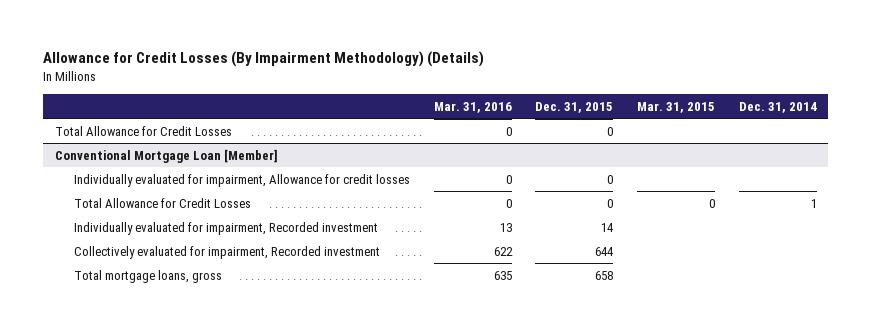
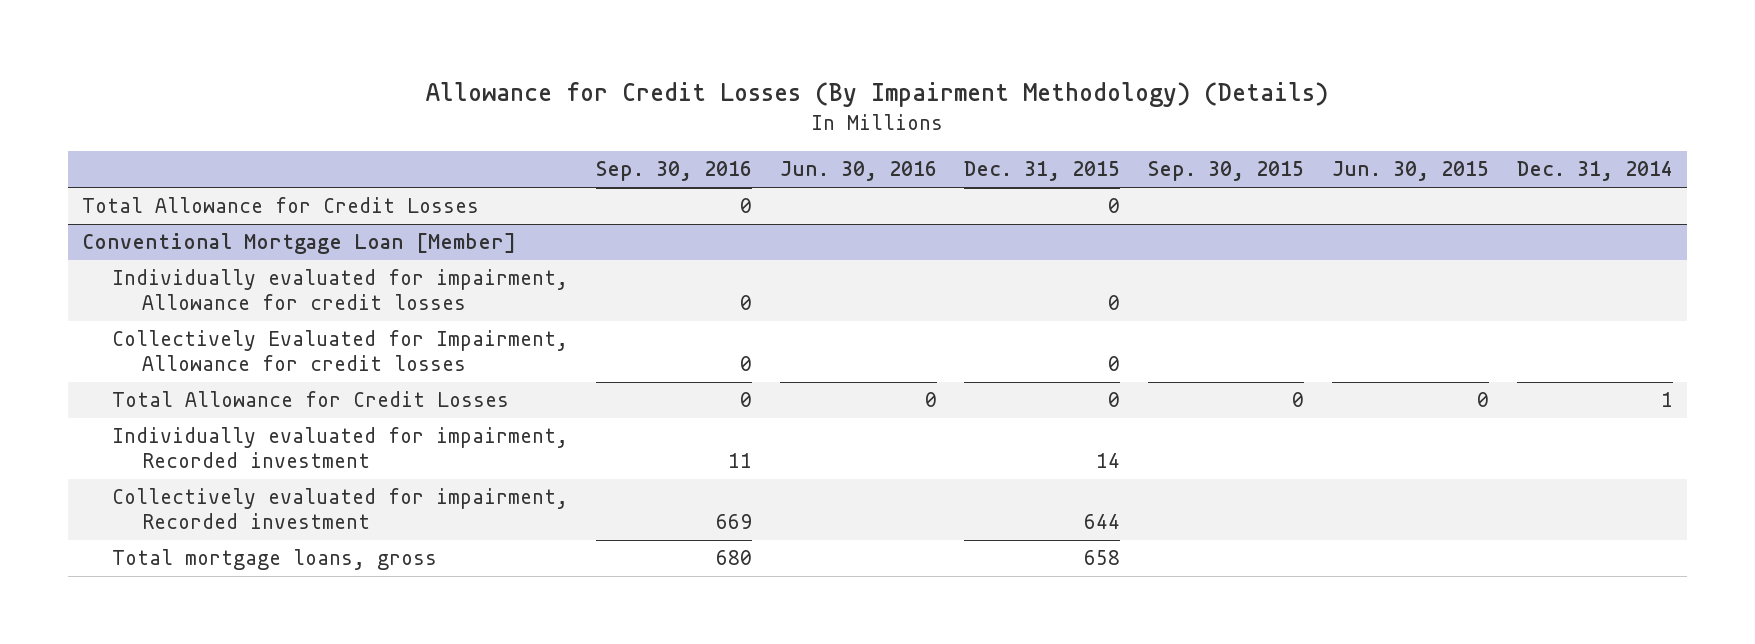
[433,101,512,113] Mar. 31, 2016 -> none
[636,101,715,113] Mar. 31, 2015 -> none
none -> [595,161,752,182] Sep. 30, 2016
none -> [779,161,937,182] Jun. 30, 2016
none -> [1148,161,1305,182] Sep. 30, 2015
none -> [1332,161,1490,182] Jun. 30, 2015
none -> [111,330,568,371] Collectively Evaluated for Impairment, Allowance for credit losses

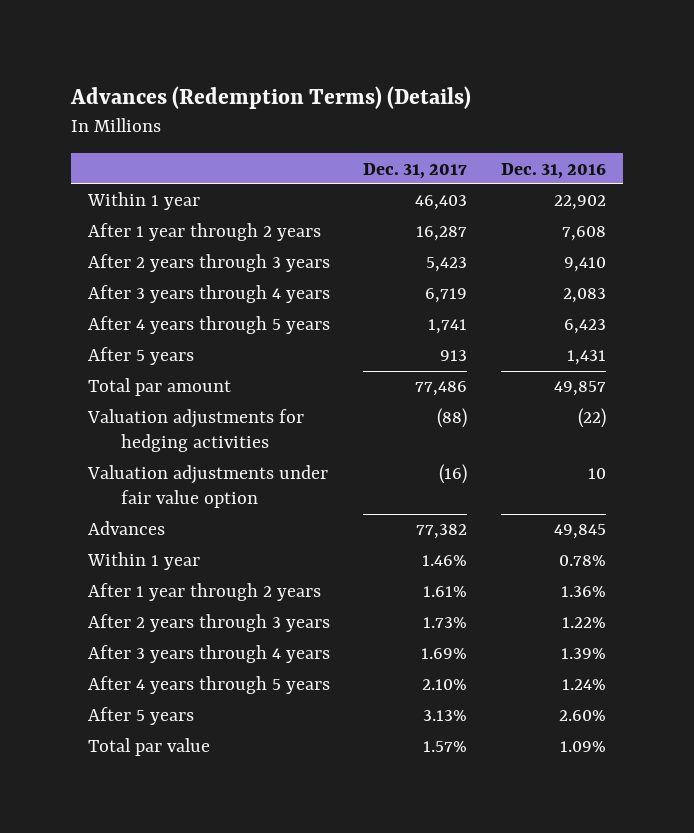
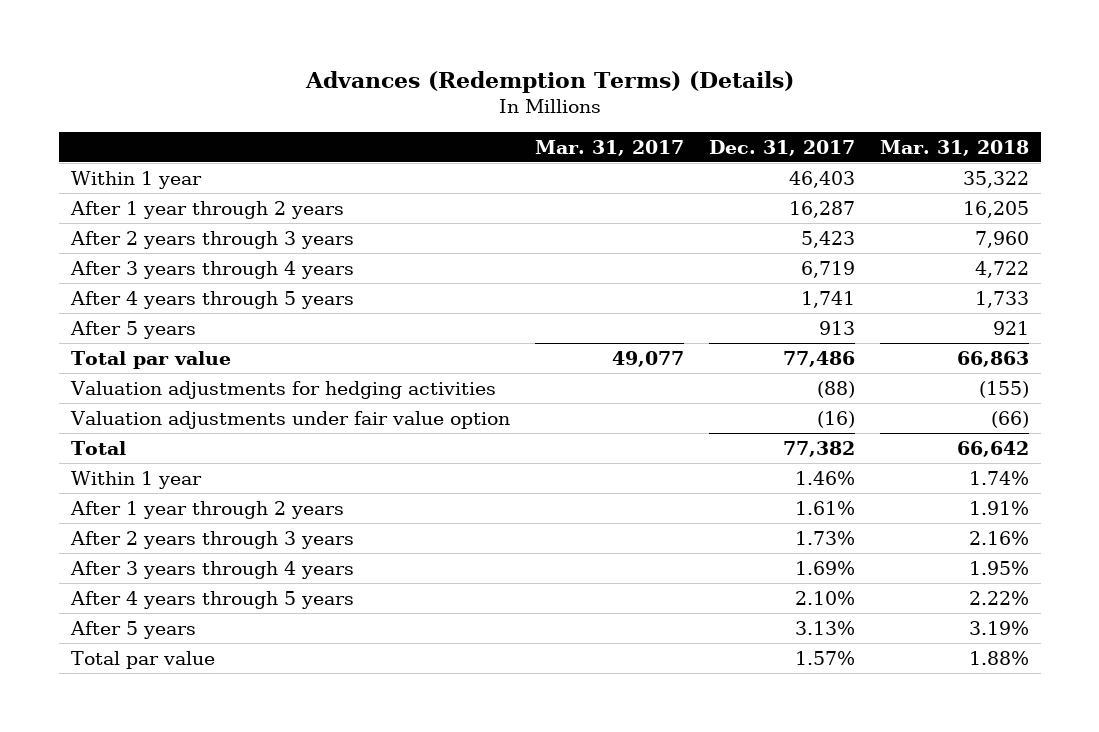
[500,162,606,179] Dec. 31, 2016 -> none
none -> [534,139,684,156] Mar. 31, 2017
none -> [879,139,1029,156] Mar. 31, 2018
[87,378,231,397] Total par amount -> [70,350,231,369] Total par value
[87,521,165,536] Advances -> [70,440,126,455] Total

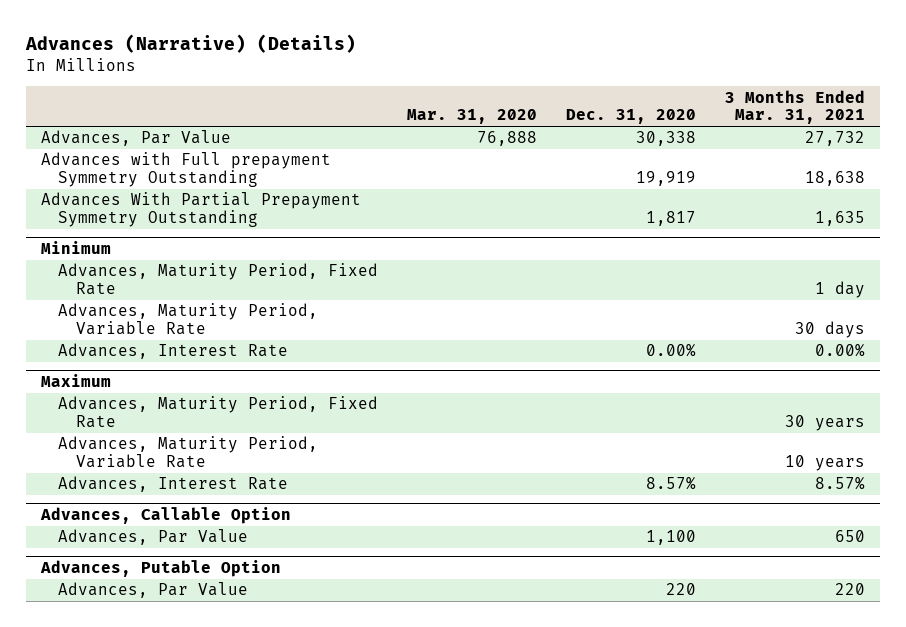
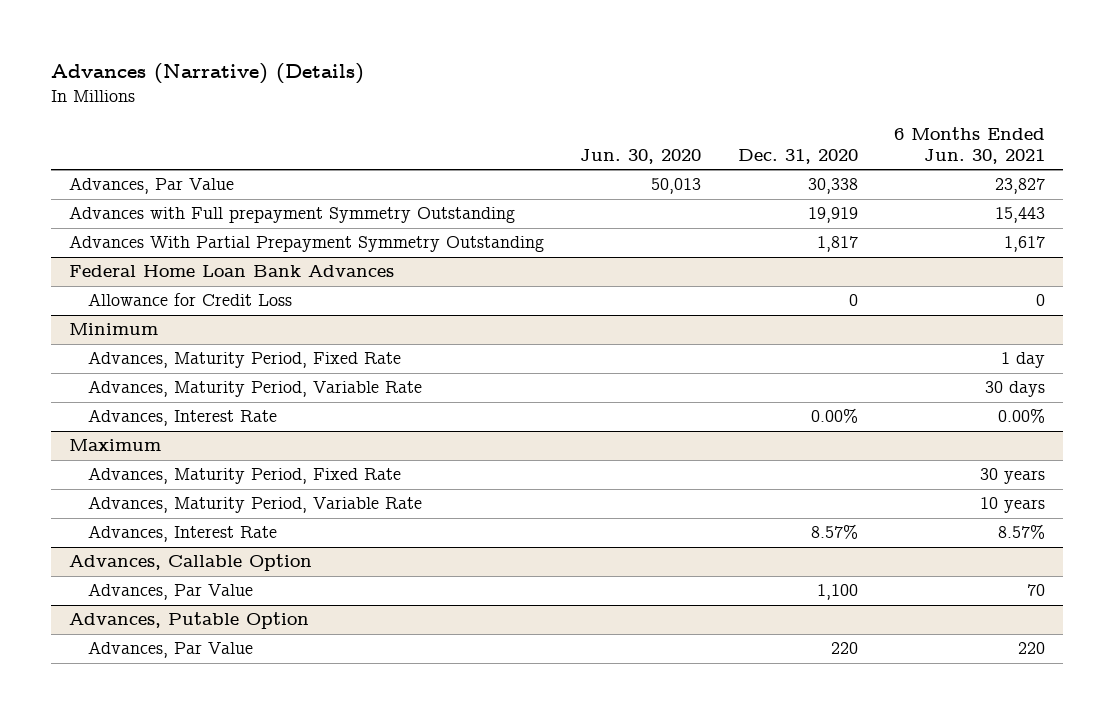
[407,109,538,125] Mar. 31, 2020 -> none
[725,89,866,125] 3 Months Ended Mar. 31, 2021 -> none
none -> [580,148,702,164] Jun. 30, 2020
none -> [893,126,1045,164] 6 Months Ended Jun. 30, 2021
none -> [69,265,395,278] Federal Home Loan Bank Advances
none -> [87,293,292,307] Allowance for Credit Loss

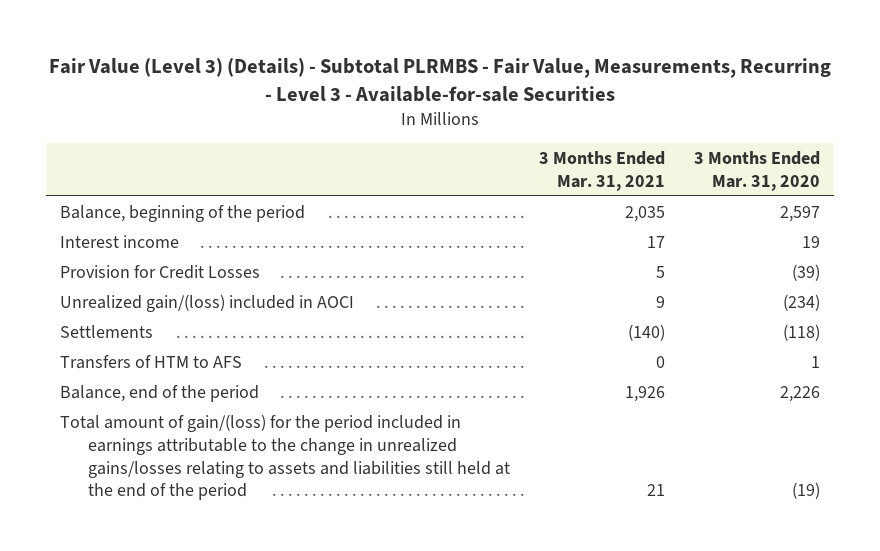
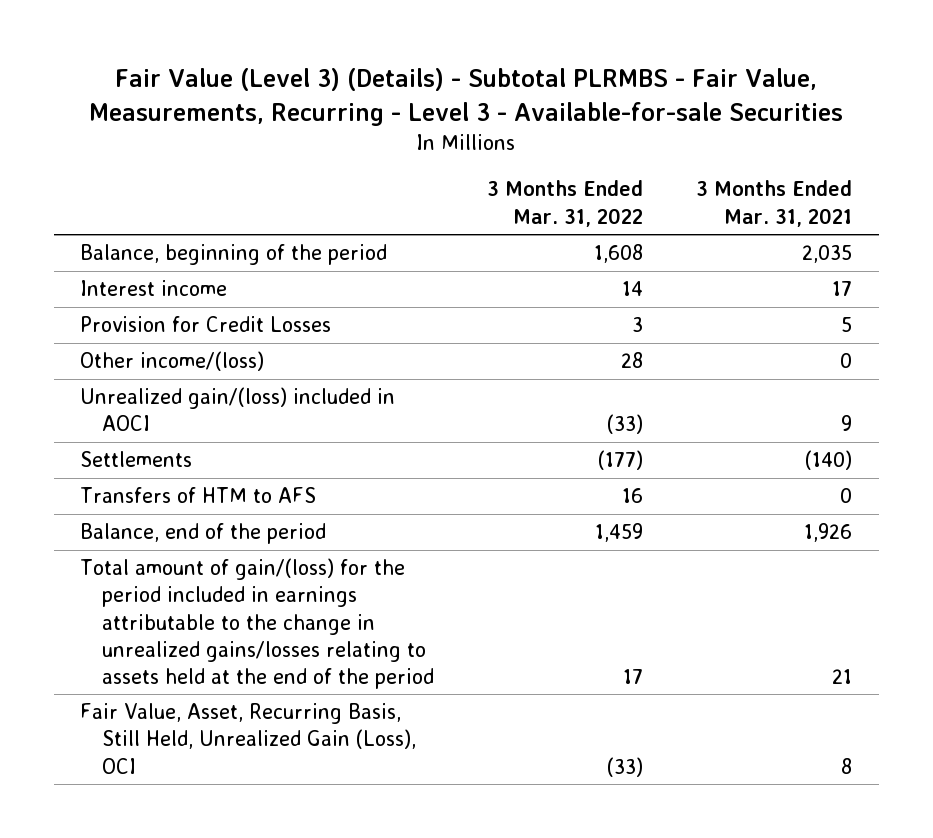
[693,150,820,191] 3 Months Ended Mar. 31, 2020 -> none
none -> [487,180,644,227] 3 Months Ended Mar. 31, 2022
none -> [80,351,265,372] Other income/(loss)
[60,413,510,501] Total amount of gain/(loss) for the period included in earnings attributable to the change in unrealized gains/losses relating to assets and liabilities still held at the end of the period -> [80,558,434,689] Total amount of gain/(loss) for the period included in earnings attributable to the change in unrealized gains/losses relating to assets held at the end of the period
none -> [80,703,416,774] Fair Value, Asset, Recurring Basis, Still Held, Unrealized Gain (Loss), OCI

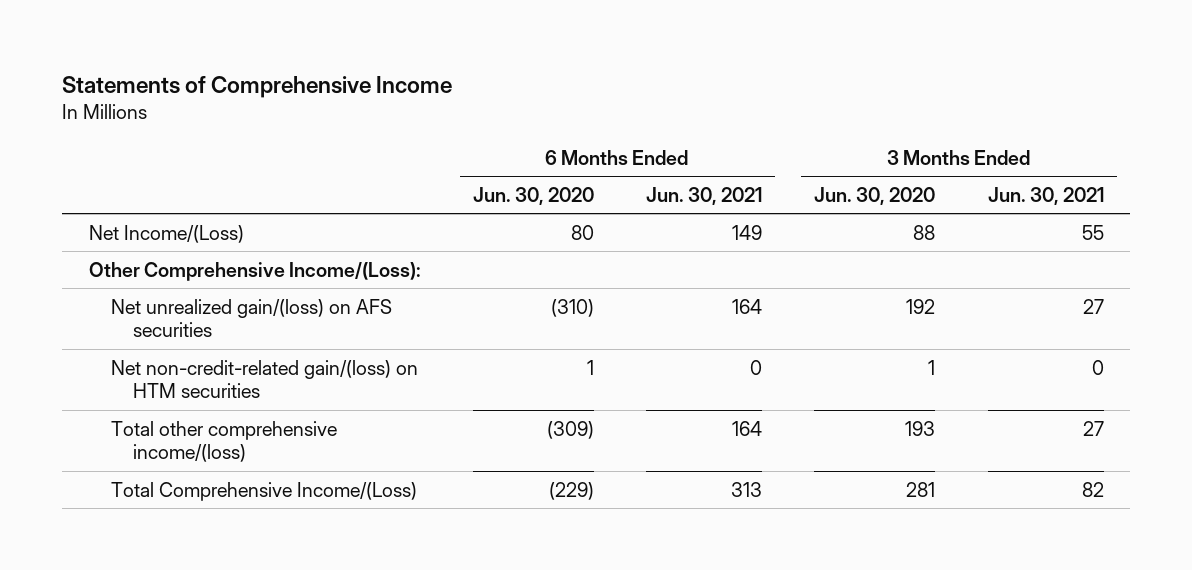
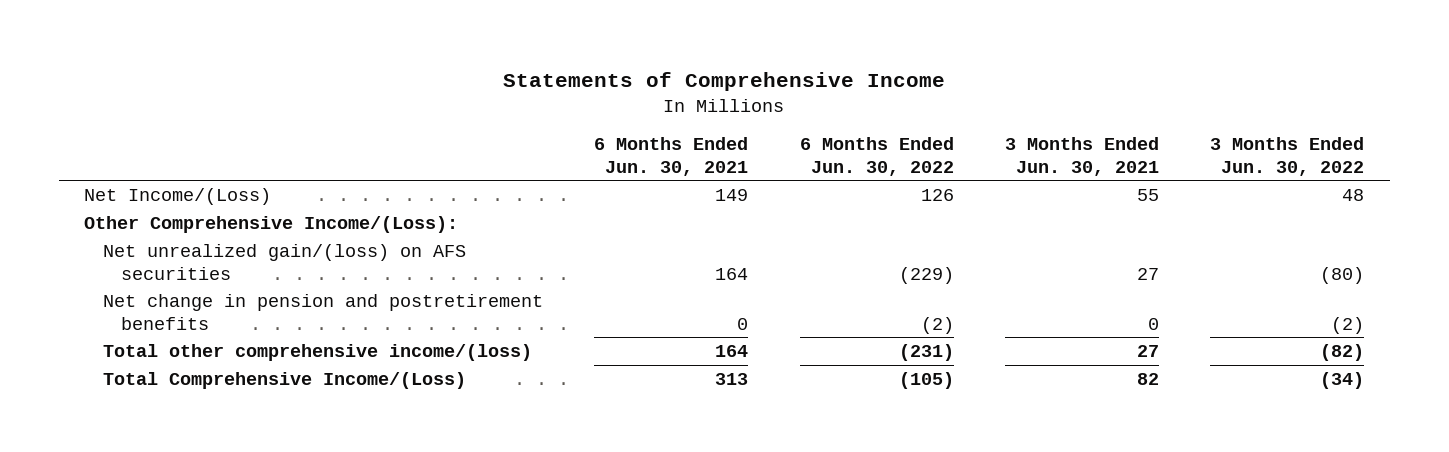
[472,186,594,205] Jun. 30, 2020 -> none
[814,186,936,205] Jun. 30, 2020 -> none
none -> [799,136,954,176] 6 Months Ended Jun. 30, 2022
none -> [1210,136,1365,176] 3 Months Ended Jun. 30, 2022
[110,359,418,399] Net non-credit-related gain/(loss) on HTM securities -> none
none -> [102,293,543,330] Net change in pension and postretirement benefits

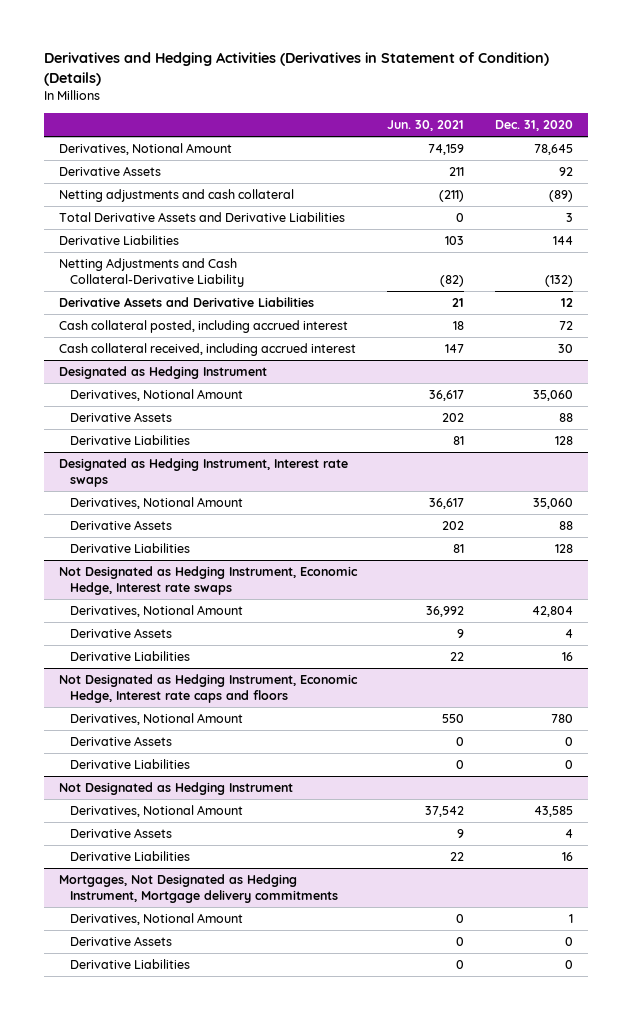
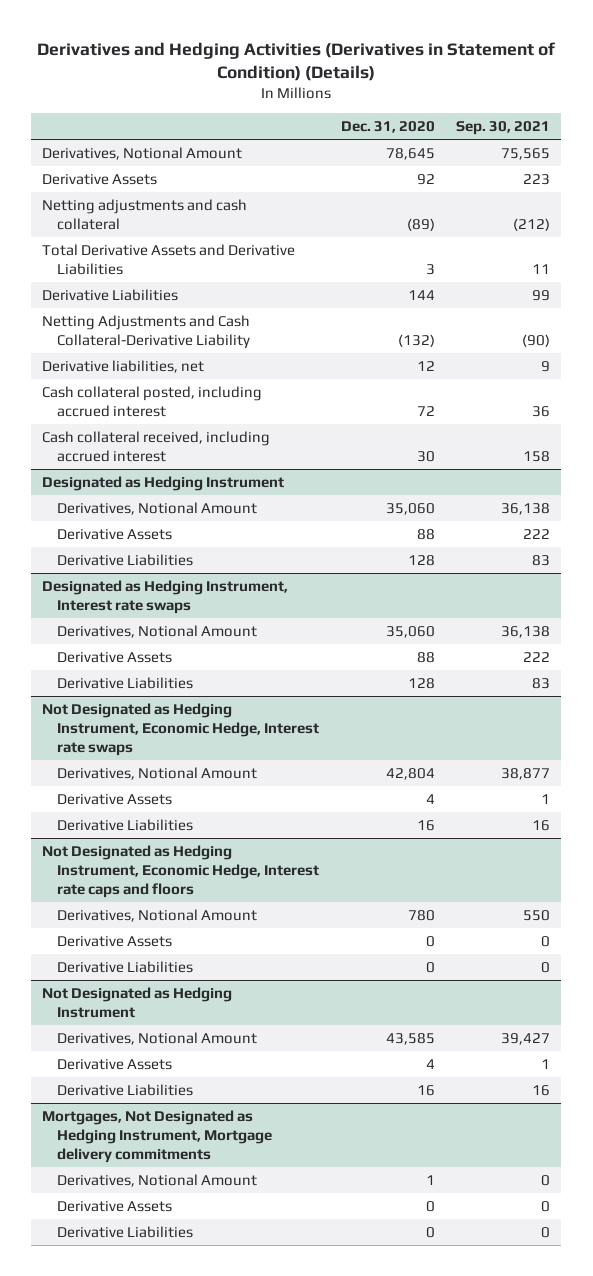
[387,120,465,132] Jun. 30, 2021 -> none
none -> [456,121,551,136] Sep. 30, 2021
[58,297,314,308] Derivative Assets and Derivative Liabilities -> [42,359,205,373] Derivative liabilities, net

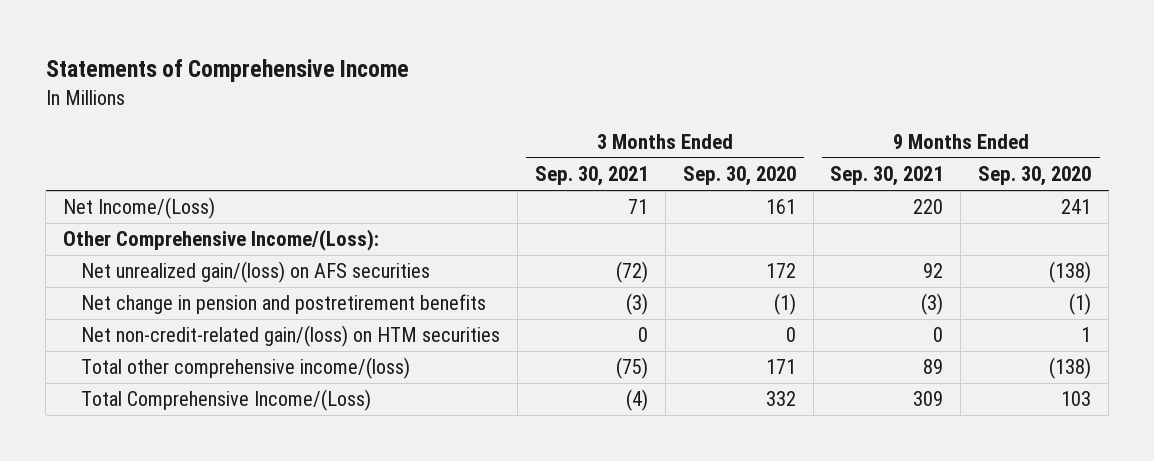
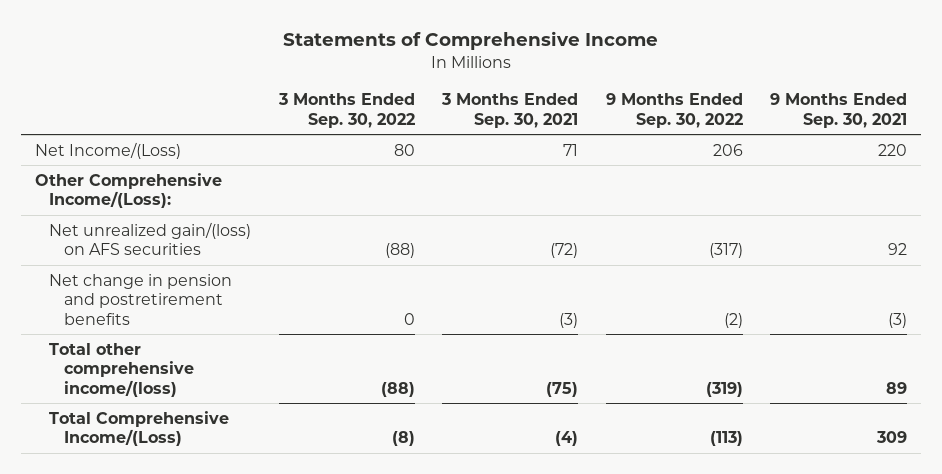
[682,166,796,187] Sep. 30, 2020 -> none
[978,166,1092,187] Sep. 30, 2020 -> none
none -> [277,93,415,128] 3 Months Ended Sep. 30, 2022
none -> [605,93,743,128] 9 Months Ended Sep. 30, 2022
[81,325,501,348] Net non-credit-related gain/(loss) on HTM securities -> none

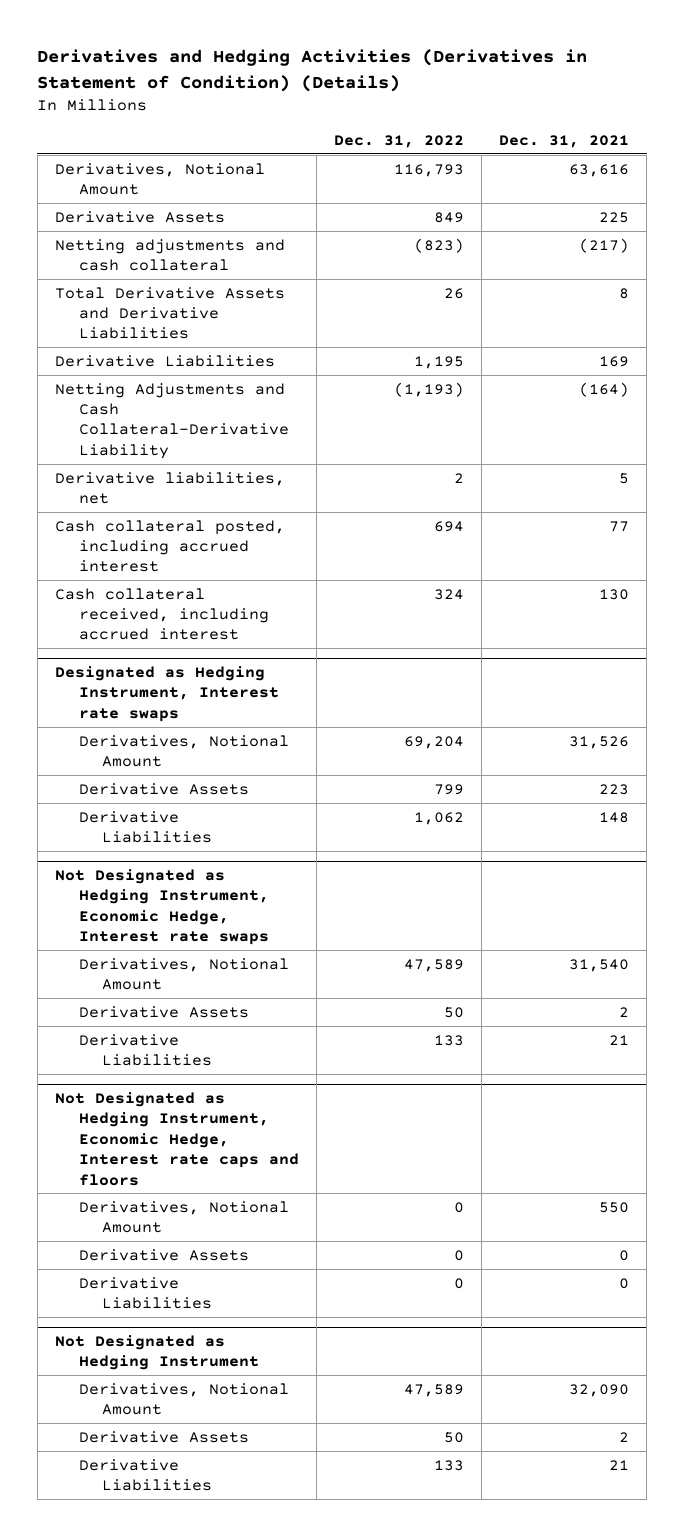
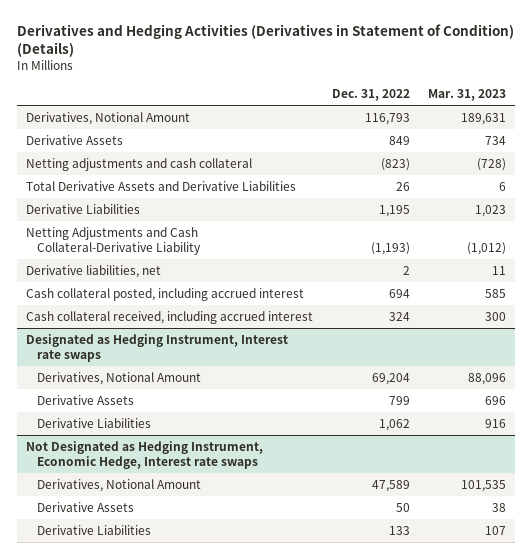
[499,134,630,148] Dec. 31, 2021 -> none
none -> [428,89,507,102] Mar. 31, 2023
[54,1091,299,1186] Not Designated as Hedging Instrument, Economic Hedge, Interest rate caps and floors -> none
[78,1200,289,1234] Derivatives, Notional Amount -> none
[78,1248,249,1261] Derivative Assets -> none
[78,1276,213,1310] Derivative Liabilities -> none
[54,1334,259,1371] Not Designated as Hedging Instrument -> none
[78,1382,289,1416] Derivatives, Notional Amount -> none
[78,1430,249,1443] Derivative Assets -> none
[78,1458,213,1492] Derivative Liabilities -> none

